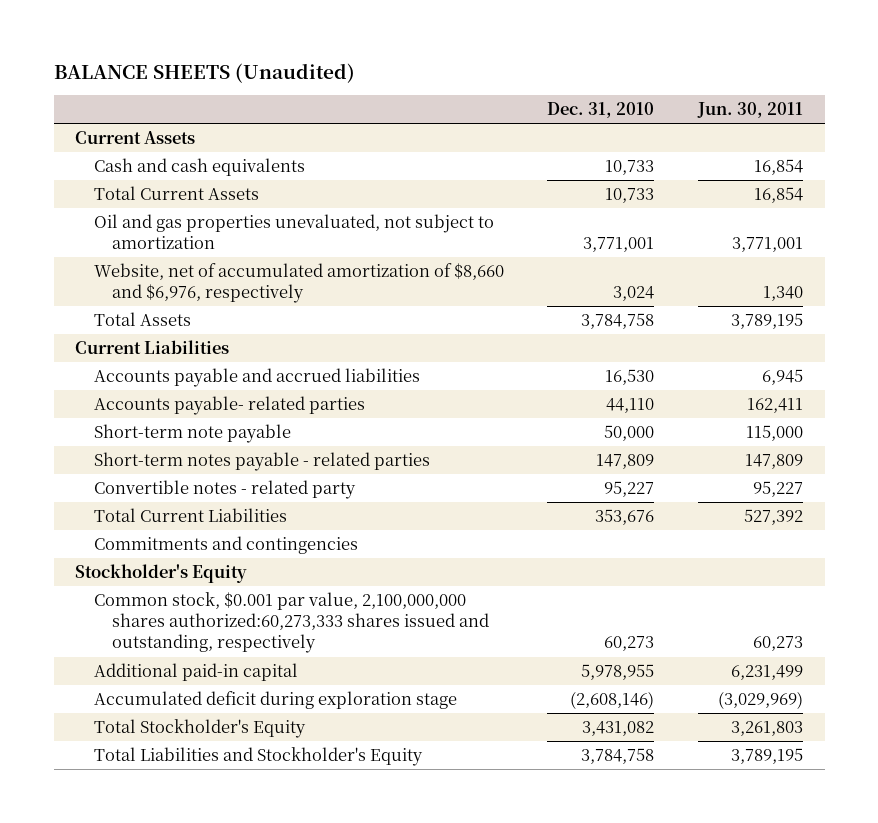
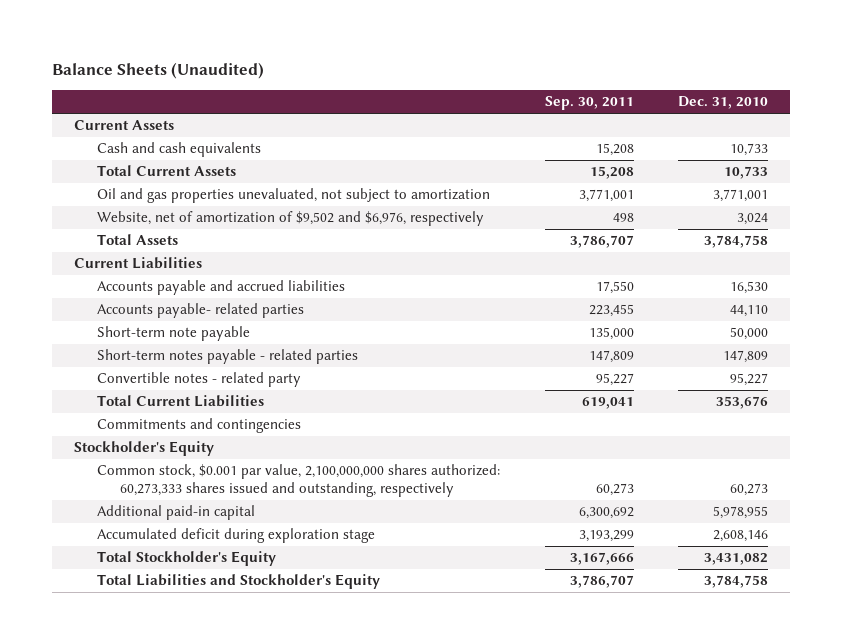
[53,63,355,84] BALANCE SHEETS (Unaudited) -> [51,62,264,80] Balance Sheets (Unaudited)
[696,102,803,119] Jun. 30, 2011 -> none
none -> [544,96,634,111] Sep. 30, 2011
[93,262,504,304] Website, net of accumulated amortization of $8,660 and $6,976, respectively -> [97,211,485,227] Website, net of amortization of $9,502 and $6,976, respectively
[93,591,490,654] Common stock, $0.001 par value, 2,100,000,000 shares authorized:60,273,333 shares issued and outstanding, respectively -> [97,464,501,498] Common stock, $0.001 par value, 2,100,000,000 shares authorized: 60,273,333 shares issued and outstanding, respectively
[570,690,655,709] (2,608,146) -> [713,530,769,543] 2,608,146

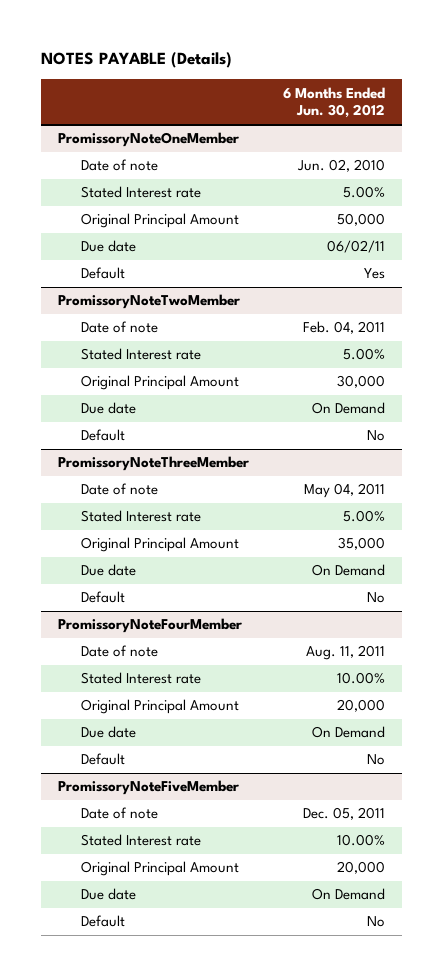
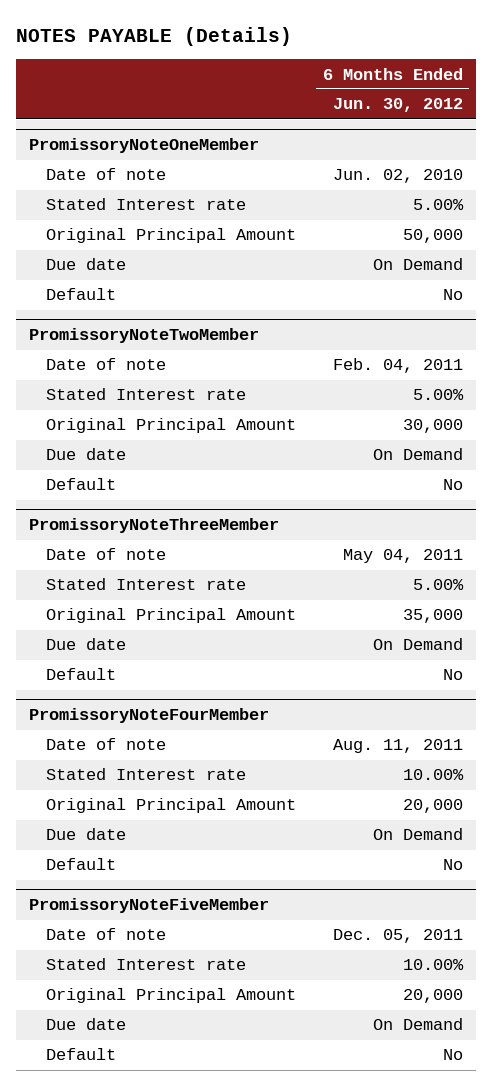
[326,240,385,254] 06/02/11 -> [372,258,463,271] On Demand
[363,268,385,280] Yes -> [442,289,463,301] No

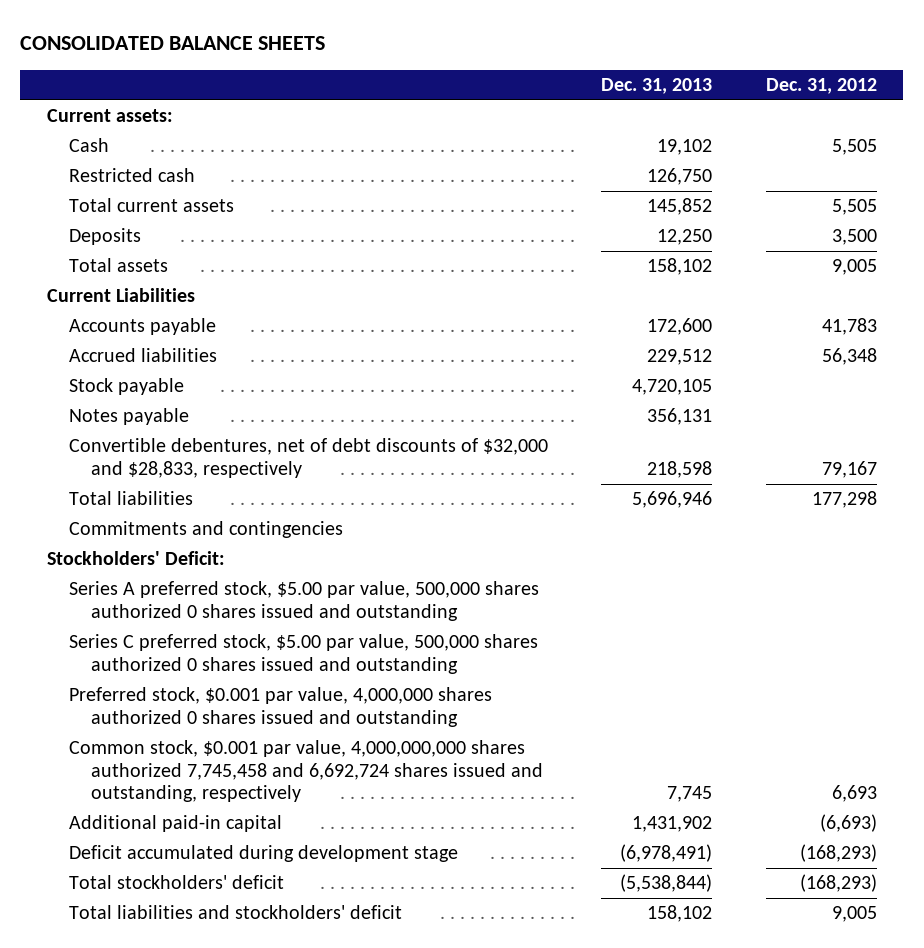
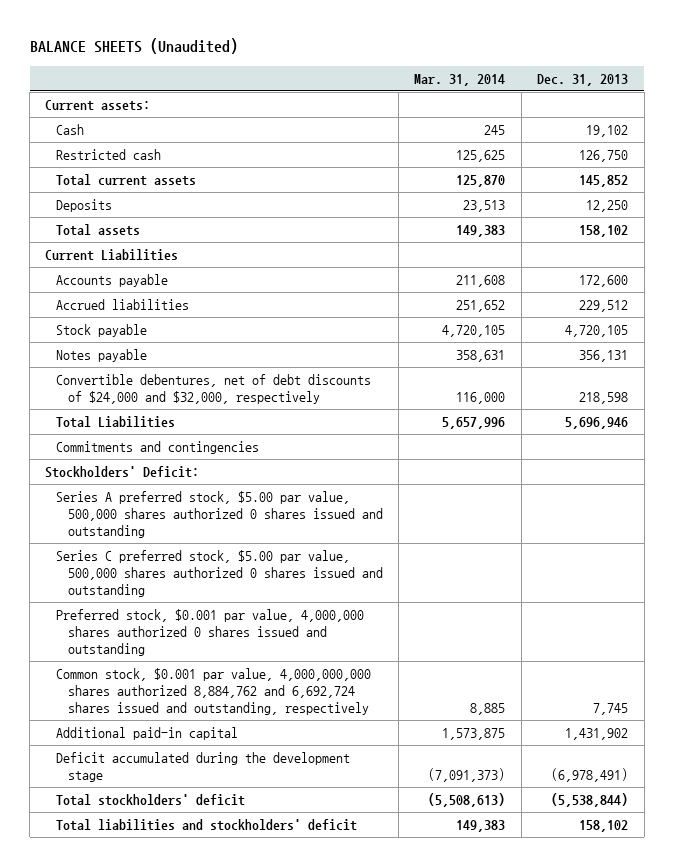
[20,36,326,51] CONSOLIDATED BALANCE SHEETS -> [29,38,238,55] BALANCE SHEETS (Unaudited)
[765,78,877,95] Dec. 31, 2012 -> none
none -> [414,73,506,86] Mar. 31, 2014
[69,438,549,478] Convertible debentures, net of debt discounts of $32,000 and $28,833, respectively -> [56,374,372,405] Convertible debentures, net of debt discounts of $24,000 and $32,000, respectively
[69,491,194,506] Total liabilities -> [56,416,176,429] Total Liabilities
[69,740,544,803] Common stock, $0.001 par value, 4,000,000,000 shares authorized 7,745,458 and 6,692,724 shares issued and outstanding, respectively -> [56,668,372,716] Common stock, $0.001 par value, 4,000,000,000 shares authorized 8,884,762 and 6,692,724 shares issued and outstanding, respectively
[69,845,459,863] Deficit accumulated during development stage -> [56,752,351,783] Deficit accumulated during the development stage

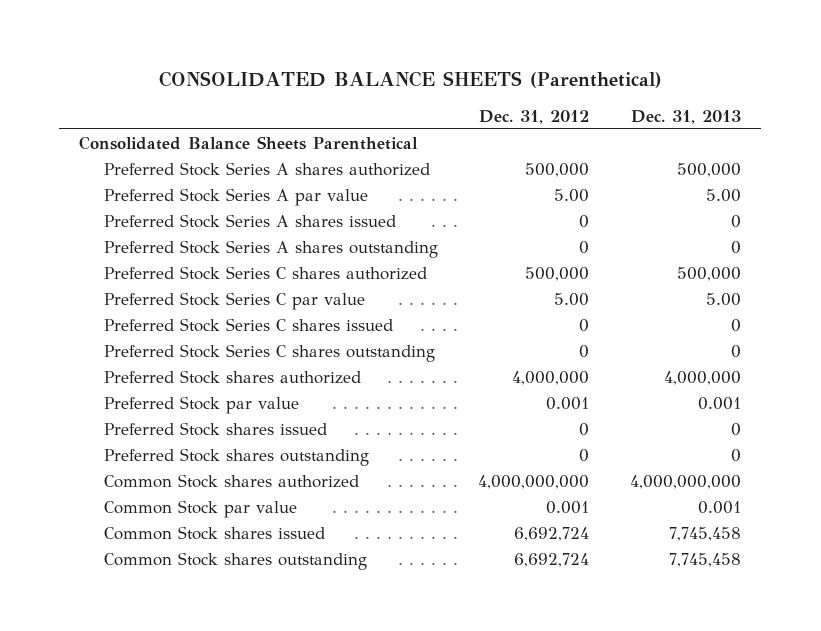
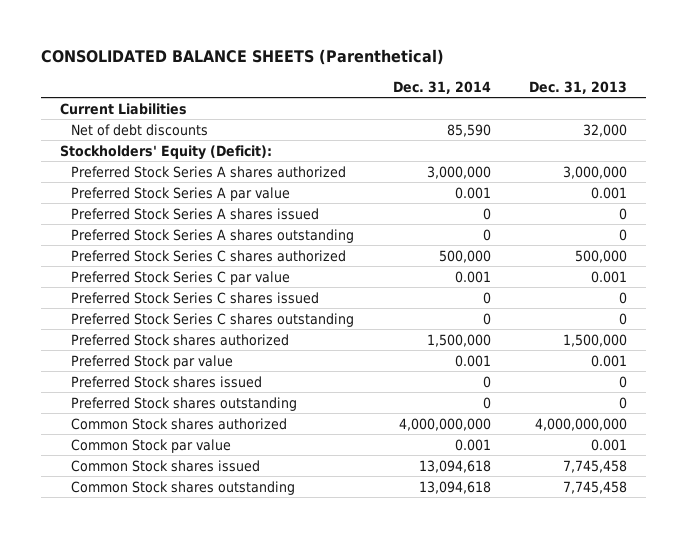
[479,109,590,124] Dec. 31, 2012 -> none
none -> [392,80,491,94] Dec. 31, 2014
[79,136,419,151] Consolidated Balance Sheets Parenthetical -> none
none -> [59,102,187,115] Current Liabilities
none -> [71,123,209,136] Net of debt discounts
none -> [59,144,272,160] Stockholders' Equity (Deficit):
[677,163,742,178] 500,000 -> [562,165,627,179] 3,000,000
[706,189,742,203] 5.00 -> [590,186,627,199] 0.001
[706,293,742,307] 5.00 -> [590,270,627,283] 0.001
[664,371,742,386] 4,000,000 -> [562,333,627,347] 1,500,000

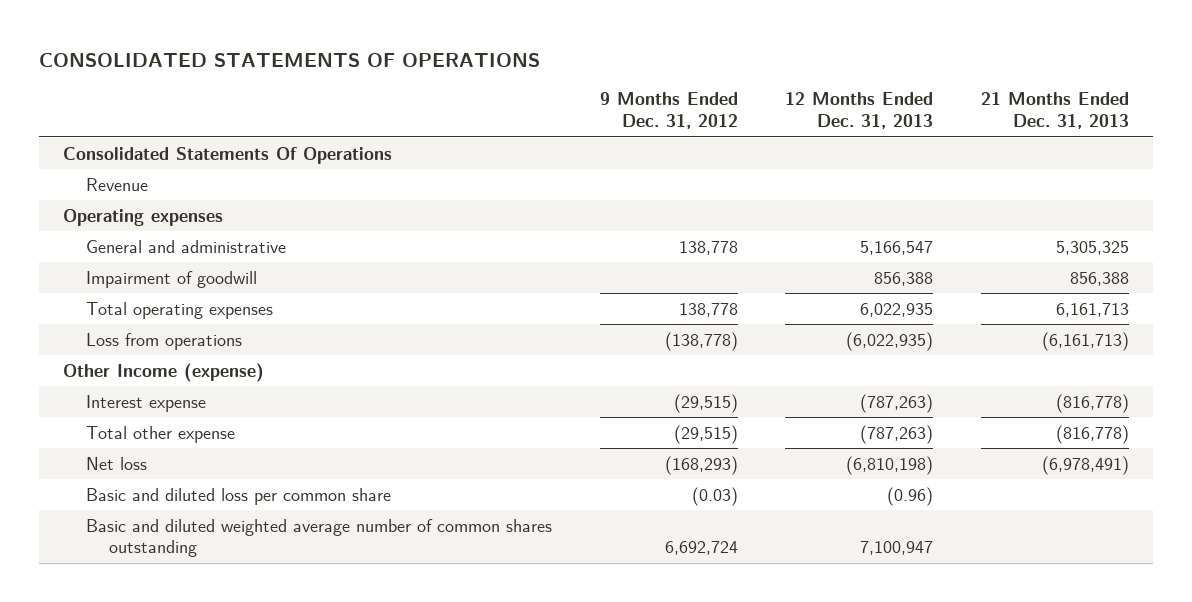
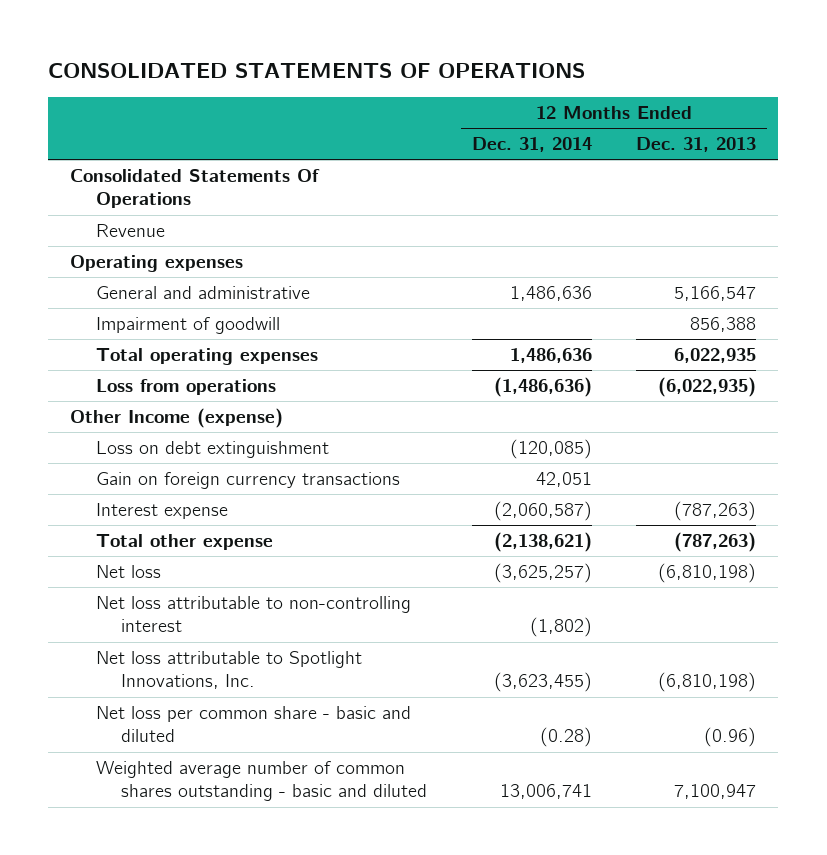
[599,92,738,130] 9 Months Ended Dec. 31, 2012 -> none
[980,92,1129,130] 21 Months Ended Dec. 31, 2013 -> none
none -> [471,137,592,153] Dec. 31, 2014
none -> [95,441,329,459] Loss on debt extinguishment
none -> [95,472,400,490] Gain on foreign currency transactions
none -> [95,596,411,633] Net loss attributable to non-controlling interest
none -> [95,651,362,690] Net loss attributable to Spotlight Innovations, Inc.
[86,487,392,505] Basic and diluted loss per common share -> [95,706,411,743] Net loss per common share - basic and diluted
[86,518,553,558] Basic and diluted weighted average number of common shares outstanding -> [95,761,428,802] Weighted average number of common shares outstanding - basic and diluted

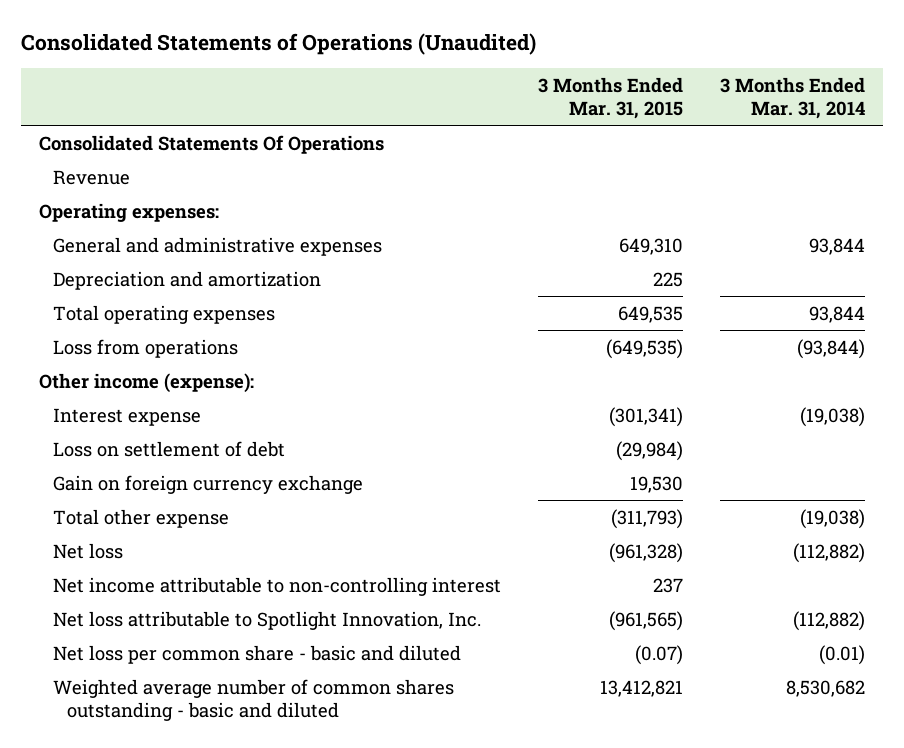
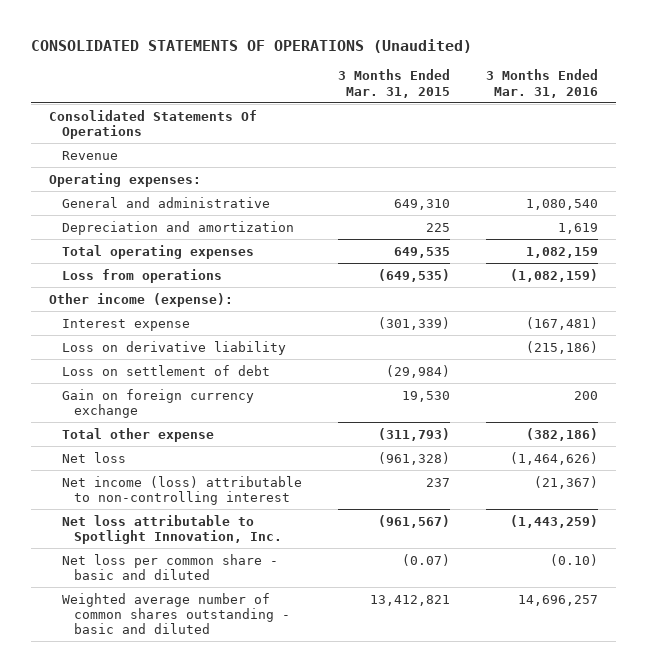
[21,32,537,55] Consolidated Statements of Operations (Unaudited) -> [31,39,473,54] CONSOLIDATED STATEMENTS OF OPERATIONS (Unaudited)
[719,76,865,119] 3 Months Ended Mar. 31, 2014 -> none
none -> [485,69,598,98] 3 Months Ended Mar. 31, 2016
[53,236,383,256] General and administrative expenses -> [61,196,270,208] General and administrative
[609,406,684,427] (301,341) -> [377,316,450,330] (301,339)
none -> [61,340,286,355] Loss on derivative liability
[53,576,502,596] Net income attributable to non-controlling interest -> [61,475,302,505] Net income (loss) attributable to non-controlling interest
[609,610,684,631] (961,565) -> [377,514,450,528] (961,567)

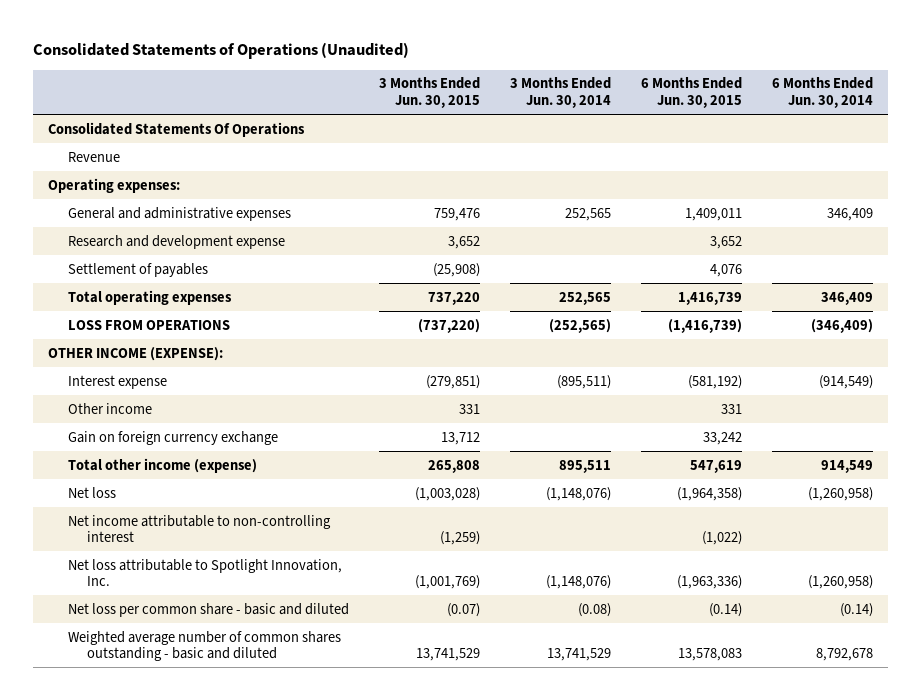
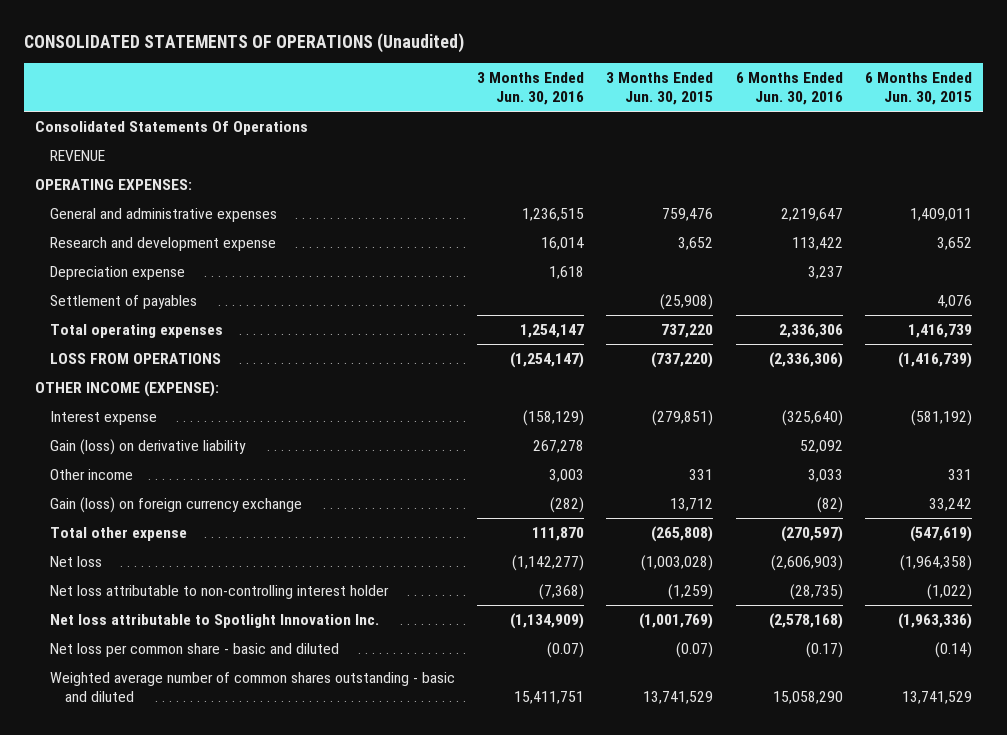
[32,42,409,60] Consolidated Statements of Operations (Unaudited) -> [24,33,465,54] CONSOLIDATED STATEMENTS OF OPERATIONS (Unaudited)
[509,77,611,108] 3 Months Ended Jun. 30, 2014 -> none
[772,77,874,108] 6 Months Ended Jun. 30, 2014 -> none
none -> [477,72,585,106] 3 Months Ended Jun. 30, 2016
none -> [735,72,843,106] 6 Months Ended Jun. 30, 2016
[67,151,120,162] Revenue -> [50,149,106,161] REVENUE
[48,177,181,193] Operating expenses: -> [35,178,193,190] OPERATING EXPENSES:
none -> [50,265,186,280] Depreciation expense
none -> [50,438,247,455] Gain (loss) on derivative liability
[67,430,278,445] Gain on foreign currency exchange -> [50,496,303,513] Gain (loss) on foreign currency exchange
[67,457,257,473] Total other income (expense) -> [50,526,188,541] Total other expense
[427,459,480,473] 265,808 -> [651,525,714,542] (265,808)
[690,459,743,473] 547,619 -> [909,525,972,542] (547,619)
[67,514,331,543] Net income attributable to non-controlling interest -> [50,584,390,599] Net loss attributable to non-controlling interest holder
[67,558,342,587] Net loss attributable to Spotlight Innovation, Inc. -> [50,613,380,628] Net loss attributable to Spotlight Innovation Inc.
[678,648,743,662] 13,578,083 -> [901,690,972,704] 13,741,529

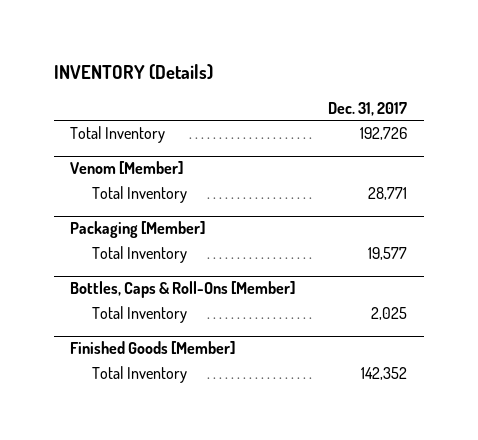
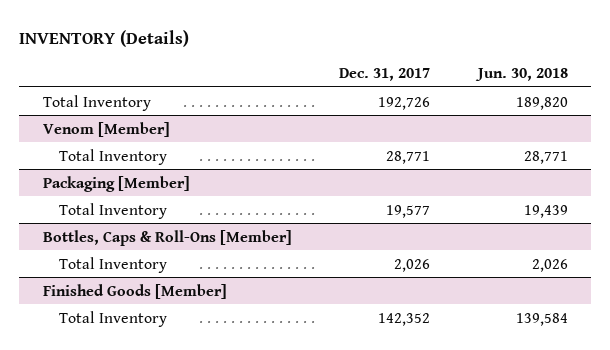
none -> [474,68,568,82] Jun. 30, 2018
[371,307,408,321] 2,025 -> [394,258,431,272] 2,026

